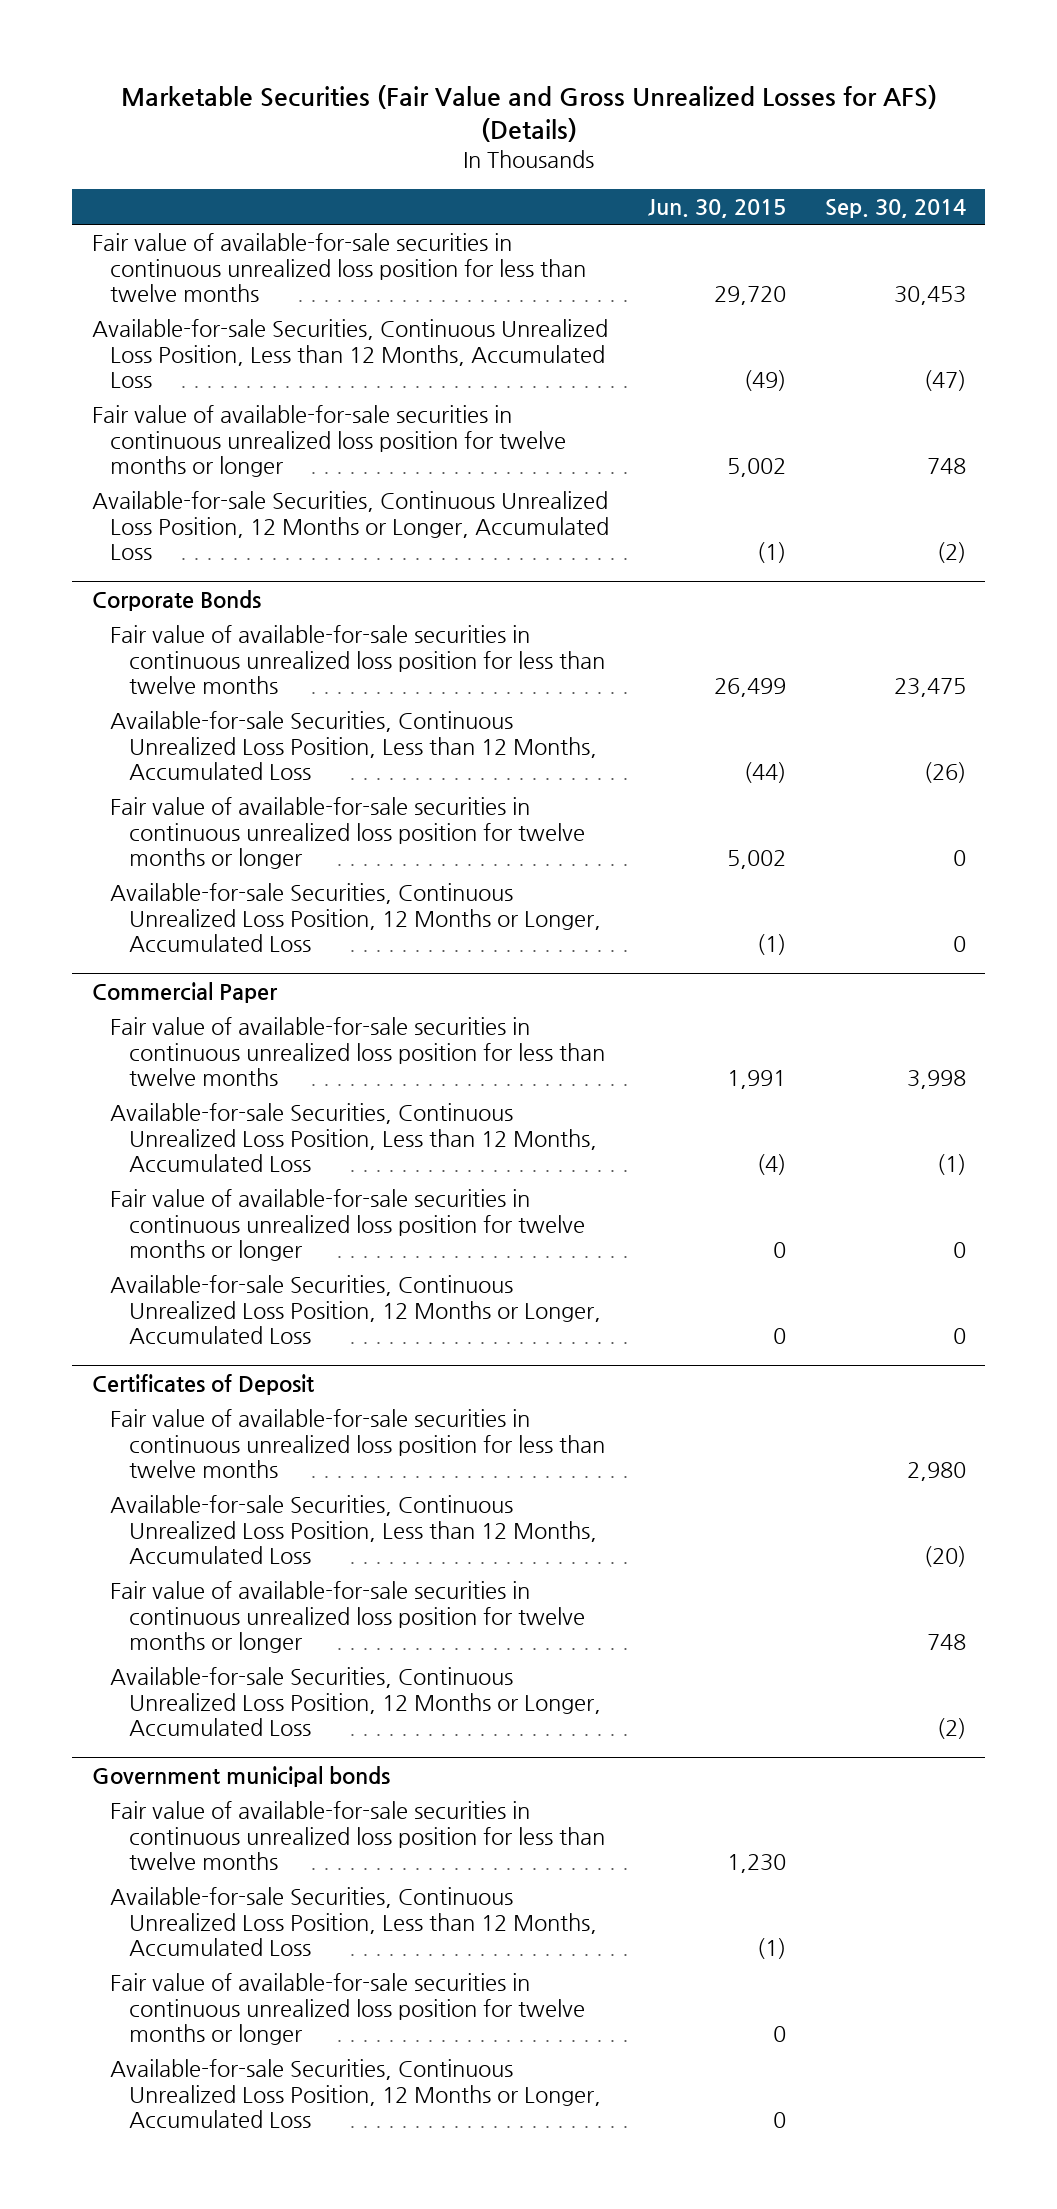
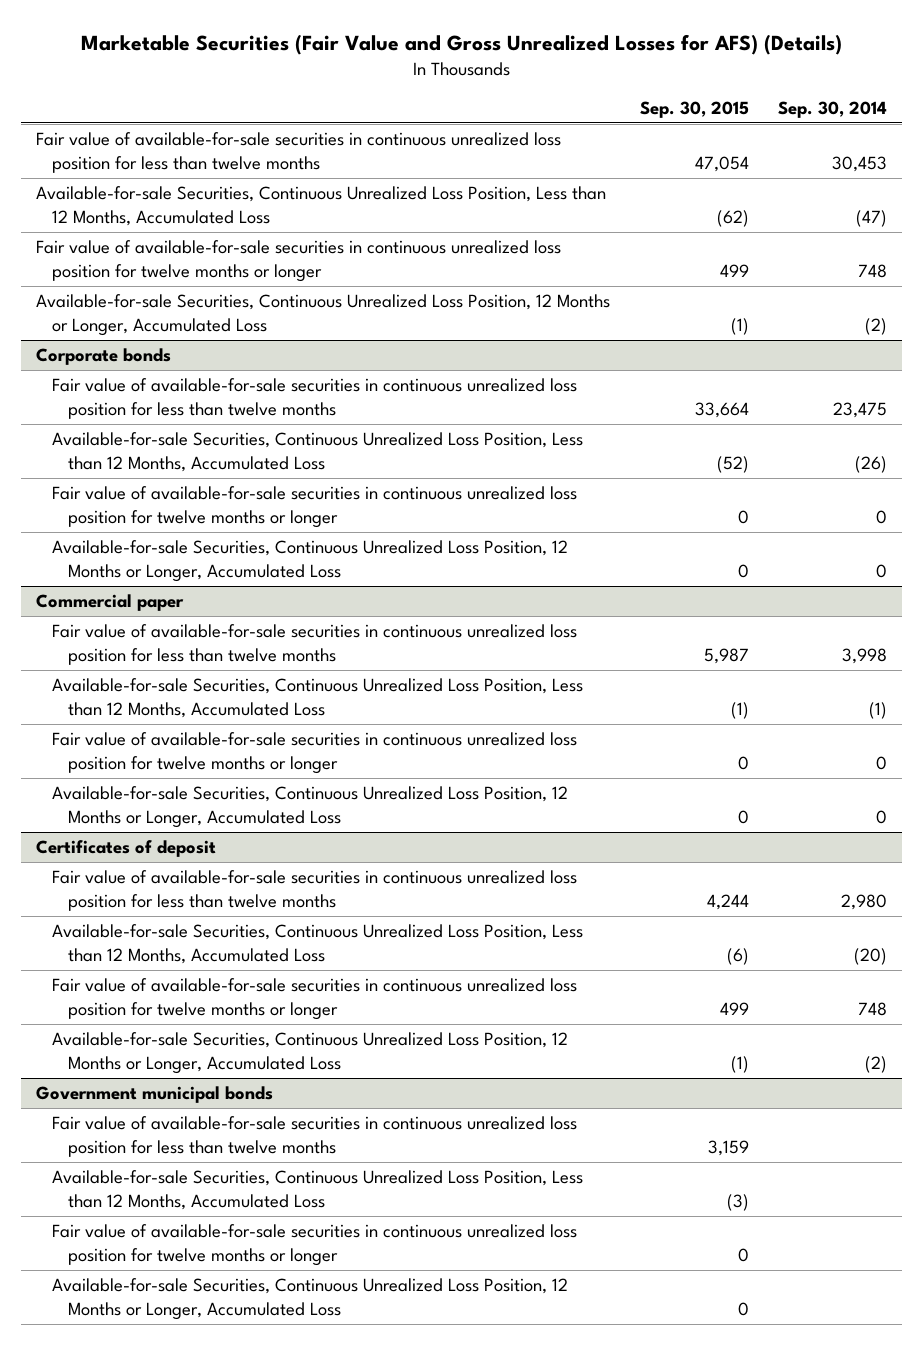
[647,198,786,218] Jun. 30, 2015 -> none
none -> [639,101,749,119] Sep. 30, 2015
[91,589,261,611] Corporate Bonds -> [35,347,171,365] Corporate bonds
[91,981,278,1003] Commercial Paper -> [35,593,184,611] Commercial paper
[91,1373,314,1395] Certificates of Deposit -> [35,839,216,857] Certificates of deposit

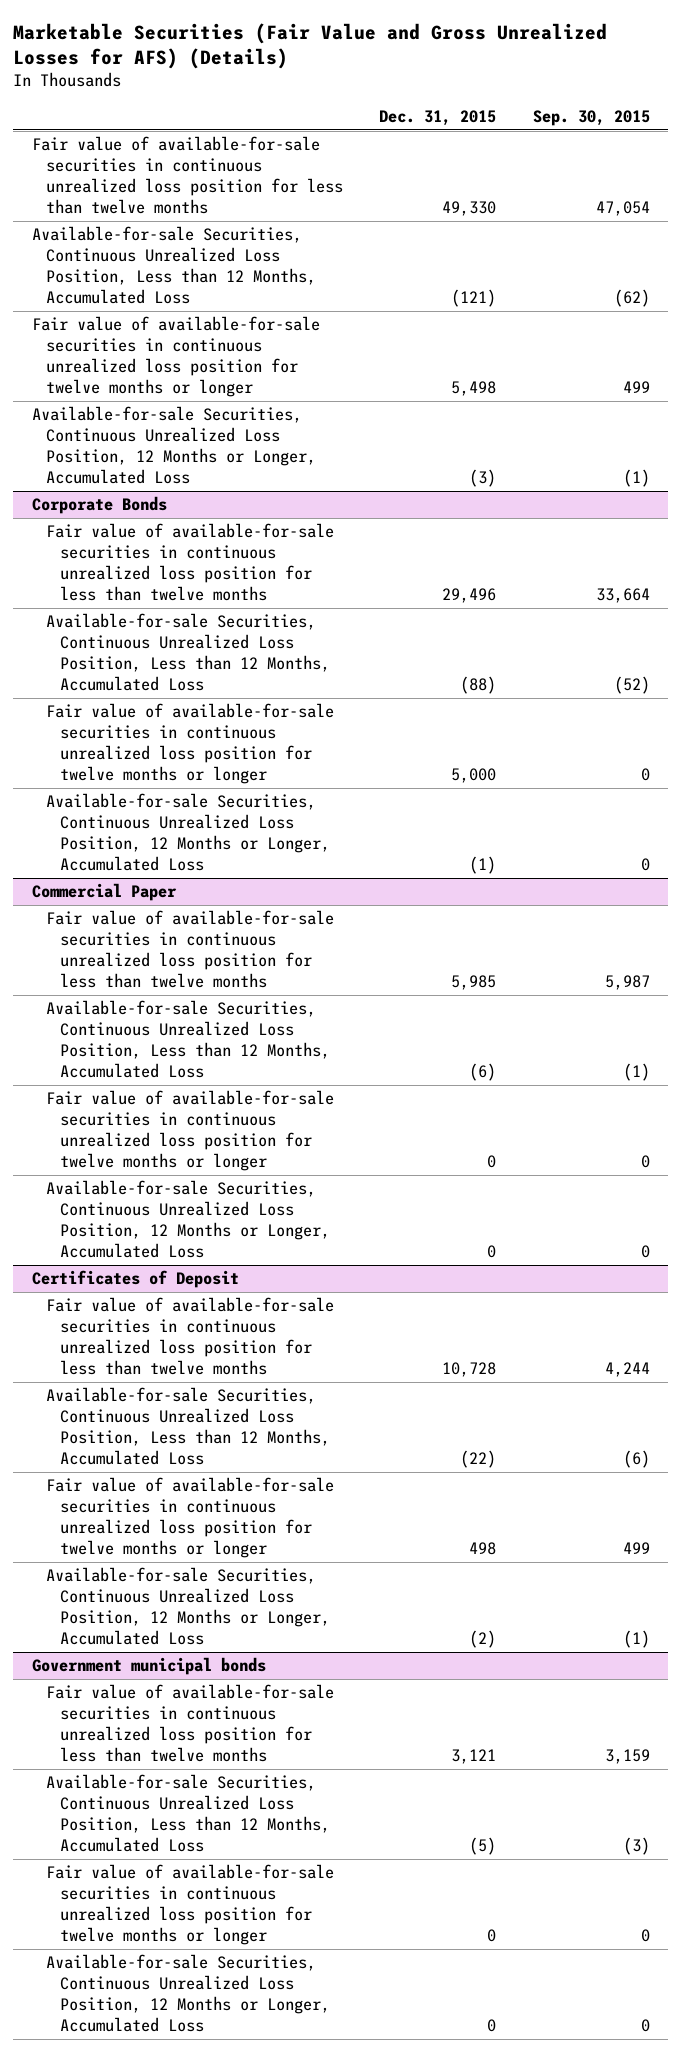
[778,101,888,119] Sep. 30, 2014 -> none
none -> [379,109,497,126] Dec. 31, 2015
[35,347,171,365] Corporate bonds -> [31,496,167,515] Corporate Bonds
[35,593,184,611] Commercial paper -> [31,883,177,902] Commercial Paper
[35,839,216,857] Certificates of deposit -> [31,1270,239,1289] Certificates of Deposit

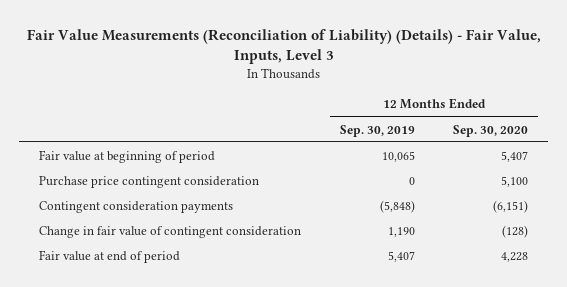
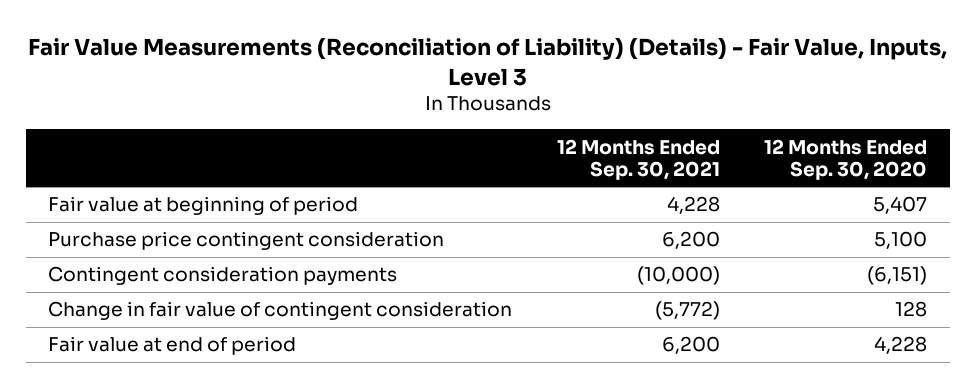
[339,124,415,137] Sep. 30, 2019 -> none
none -> [556,138,720,180] 12 Months Ended Sep. 30, 2021
[502,224,529,238] (128) -> [895,301,928,318] 128

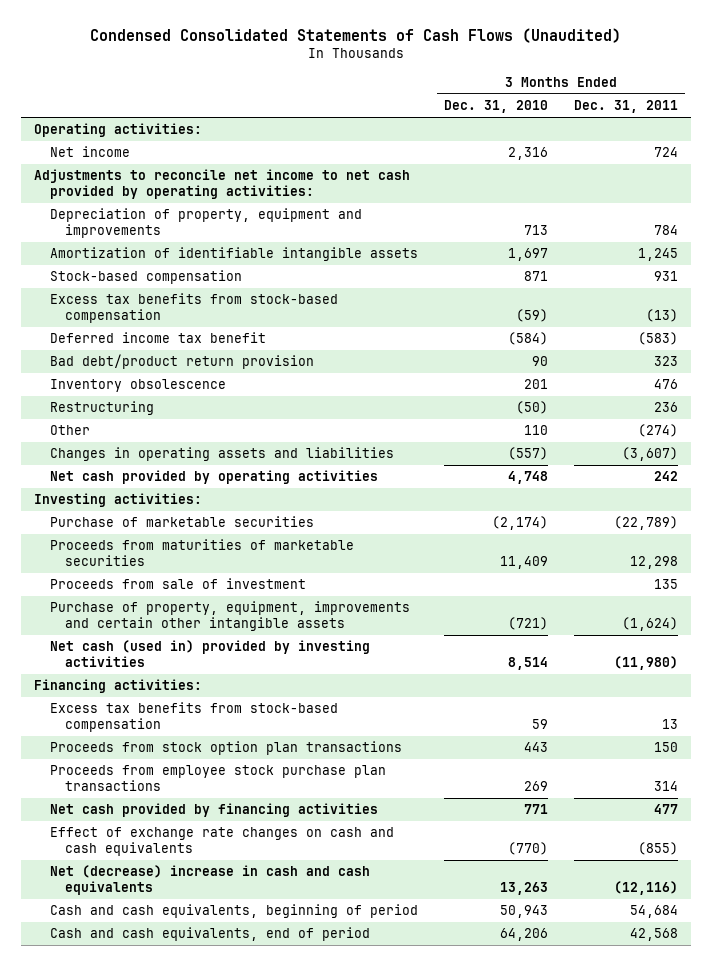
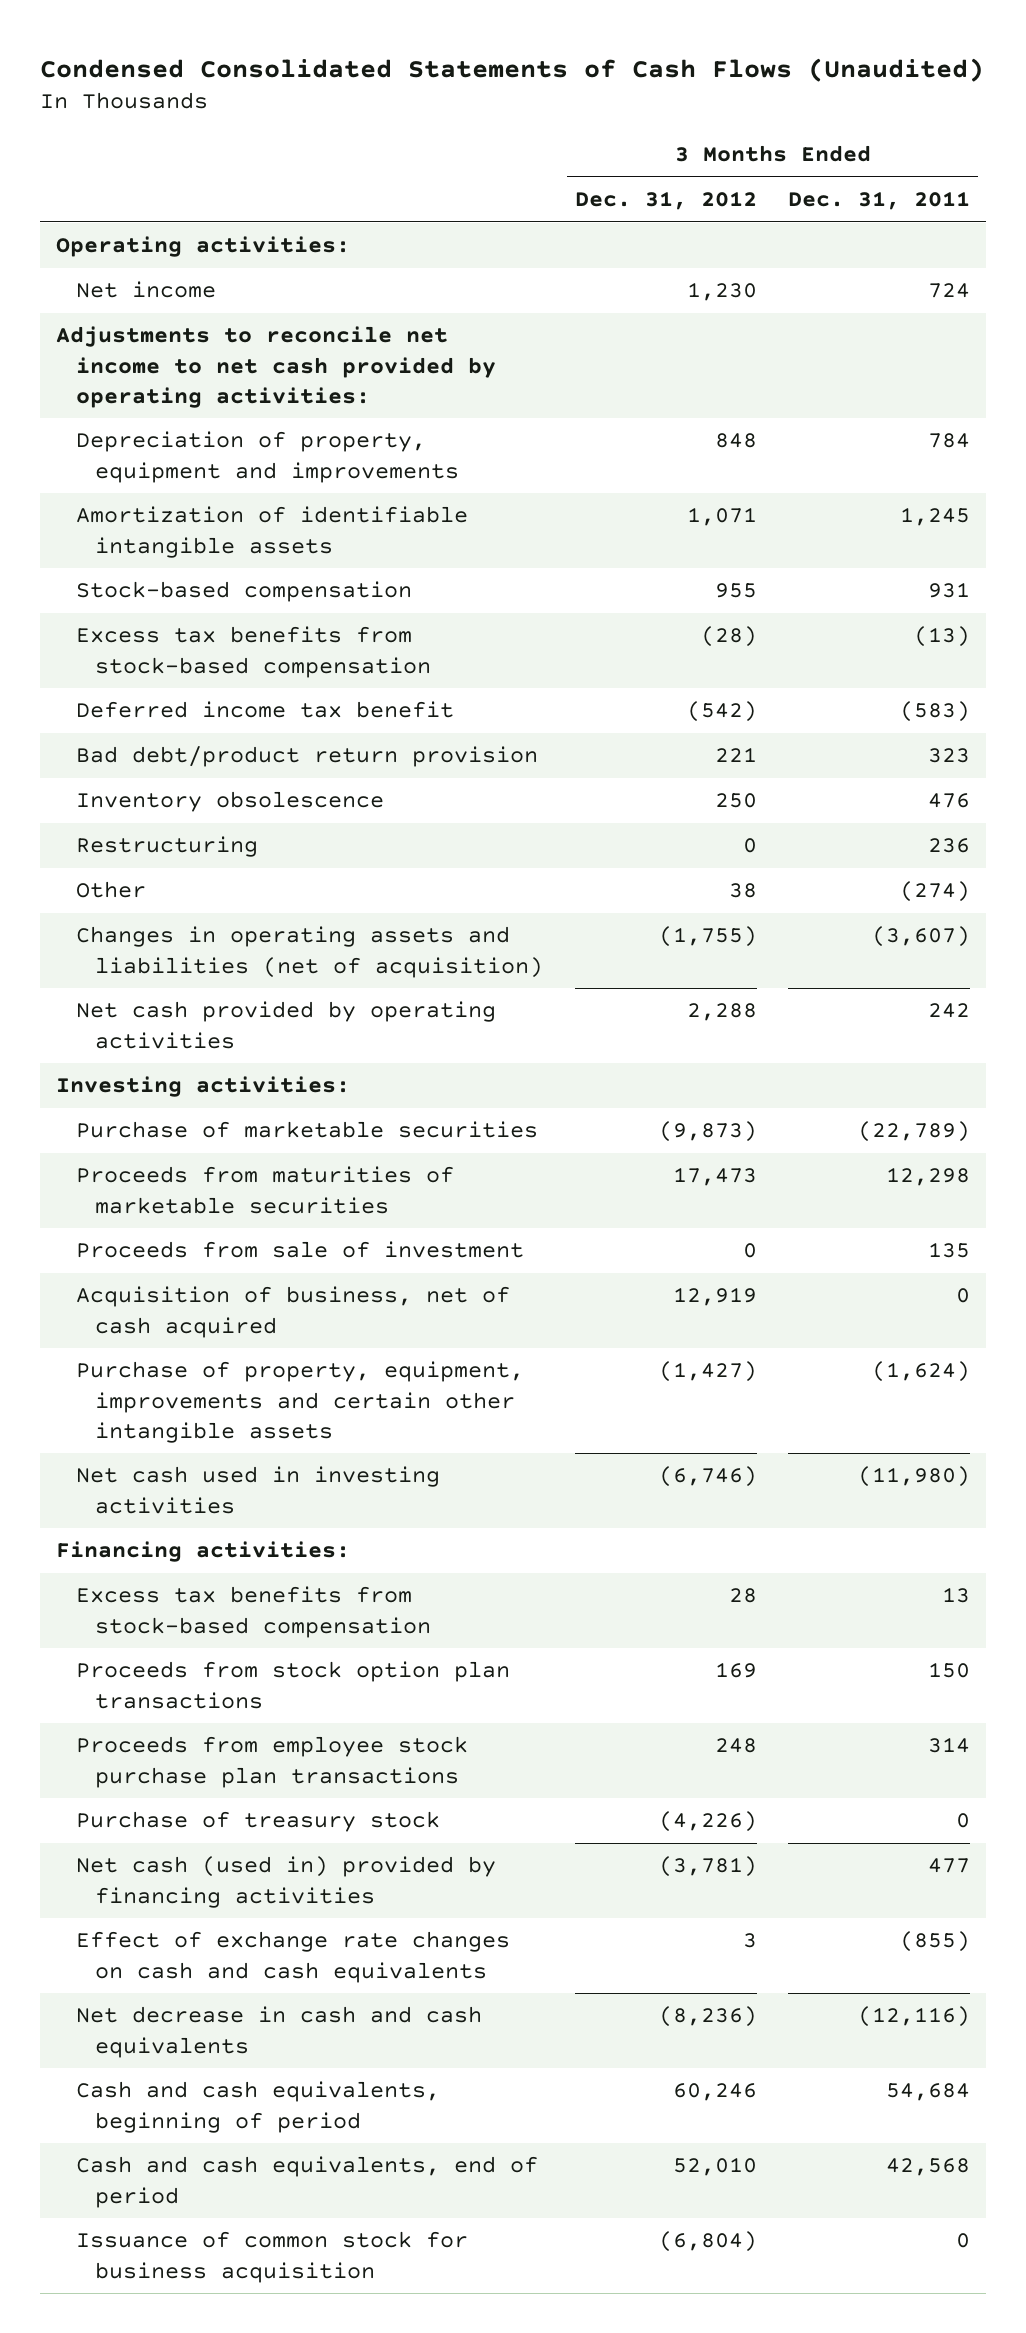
[443,100,548,114] Dec. 31, 2010 -> none
none -> [574,191,757,211] Dec. 31, 2012
[49,447,394,462] Changes in operating assets and liabilities -> [75,926,544,978] Changes in operating assets and liabilities (net of acquisition)
none -> [75,1286,510,1338] Acquisition of business, net of cash acquired
[49,640,370,667] Net cash (used in) provided by investing activities -> [75,1466,440,1514] Net cash used in investing activities
none -> [75,1811,440,1833] Purchase of treasury stock
[49,803,378,818] Net cash provided by financing activities -> [75,1856,496,1908] Net cash (used in) provided by financing activities
[49,865,370,895] Net (decrease) increase in cash and cash equivalents -> [75,2006,482,2058] Net decrease in cash and cash equivalents
none -> [75,2231,468,2283] Issuance of common stock for business acquisition

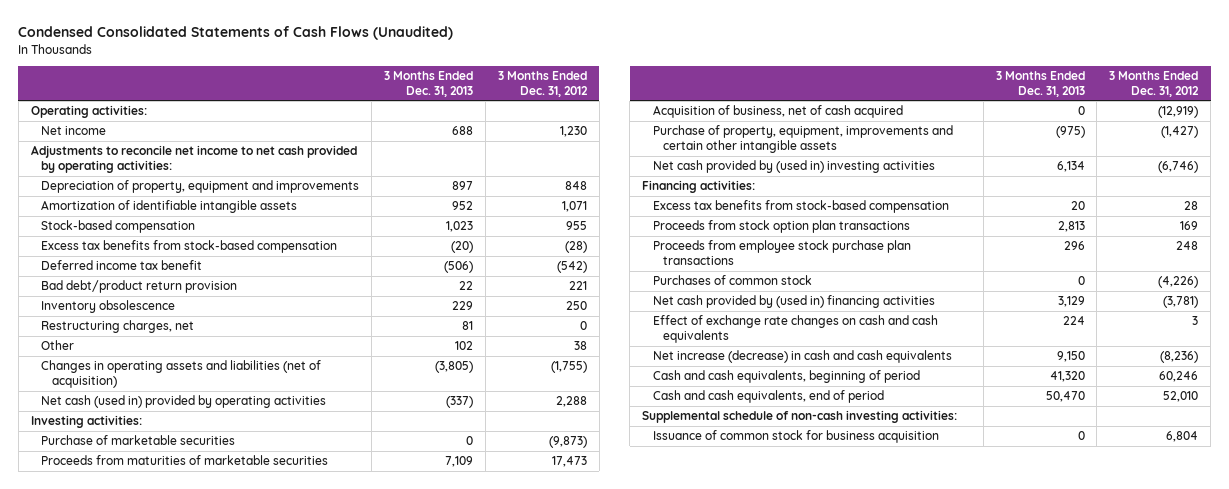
[788,191,971,211] Dec. 31, 2011 -> none
none -> [384,71,474,97] 3 Months Ended Dec. 31, 2013
[75,836,258,858] Restructuring -> none
none -> [41,320,195,334] Restructuring charges, net
[75,1001,496,1049] Net cash provided by operating activities -> [41,395,327,409] Net cash (used in) provided by operating activities
[75,1241,524,1259] Proceeds from sale of investment -> none
[672,1287,757,1307] 12,919 -> [1158,106,1199,119] (12,919)
[75,1466,440,1514] Net cash used in investing activities -> [652,160,935,174] Net cash provided by (used in) investing activities
[75,1811,440,1833] Purchase of treasury stock -> [652,275,812,286] Purchases of common stock
[75,1856,496,1908] Net cash (used in) provided by financing activities -> [652,295,935,309] Net cash provided by (used in) financing activities
[75,2006,482,2058] Net decrease in cash and cash equivalents -> [652,350,952,364] Net increase (decrease) in cash and cash equivalents
none -> [642,410,958,424] Supplemental schedule of non-cash investing activities:
[658,2231,757,2253] (6,804) -> [1166,431,1199,443] 6,804

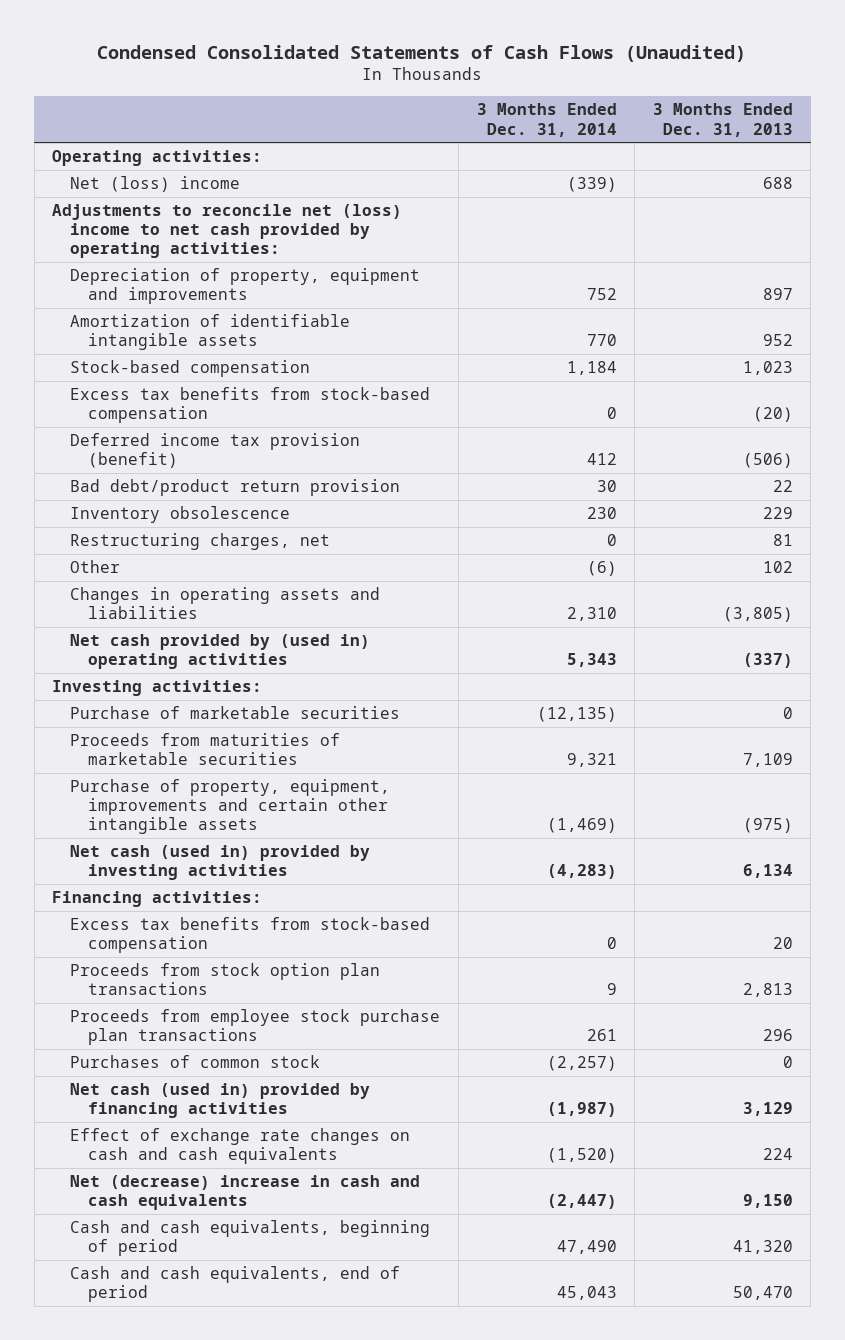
[497,71,588,97] 3 Months Ended Dec. 31, 2012 -> none
none -> [476,103,617,137] 3 Months Ended Dec. 31, 2014
[41,126,107,136] Net income -> [70,176,241,193] Net (loss) income
[30,145,357,173] Adjustments to reconcile net income to net cash provided by operating activities: -> [52,204,403,259] Adjustments to reconcile net (loss) income to net cash provided by operating activities:
[41,260,203,271] Deferred income tax benefit -> [70,433,361,469] Deferred income tax provision (benefit)
[41,360,322,388] Changes in operating assets and liabilities (net of acquisition) -> [70,587,381,620] Changes in operating assets and liabilities
[41,395,327,409] Net cash (used in) provided by operating activities -> [70,634,371,670] Net cash provided by (used in) operating activities
[652,105,903,119] Acquisition of business, net of cash acquired -> none
[652,160,935,174] Net cash provided by (used in) investing activities -> [70,845,371,881] Net cash (used in) provided by investing activities
[652,295,935,309] Net cash provided by (used in) financing activities -> [70,1083,371,1119] Net cash (used in) provided by financing activities
[652,350,952,364] Net increase (decrease) in cash and cash equivalents -> [70,1175,421,1211] Net (decrease) increase in cash and cash equivalents
[642,410,958,424] Supplemental schedule of non-cash investing activities: -> none
[652,430,939,444] Issuance of common stock for business acquisition -> none

